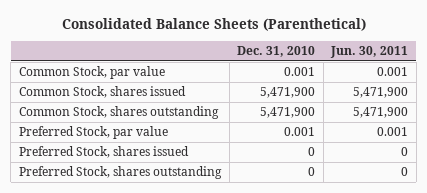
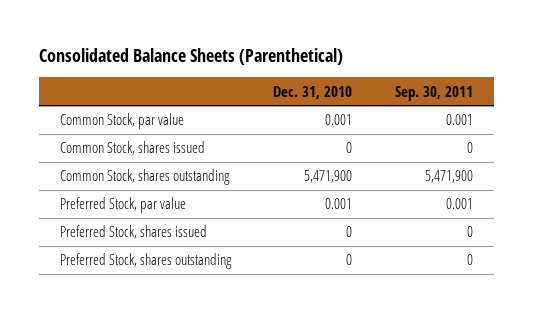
[330,46,409,59] Jun. 30, 2011 -> none
none -> [394,85,473,101] Sep. 30, 2011
[260,87,316,99] 5,471,900 -> [346,142,353,154] 0

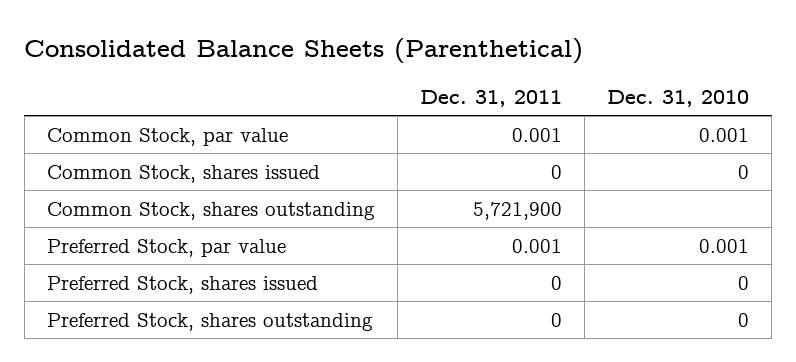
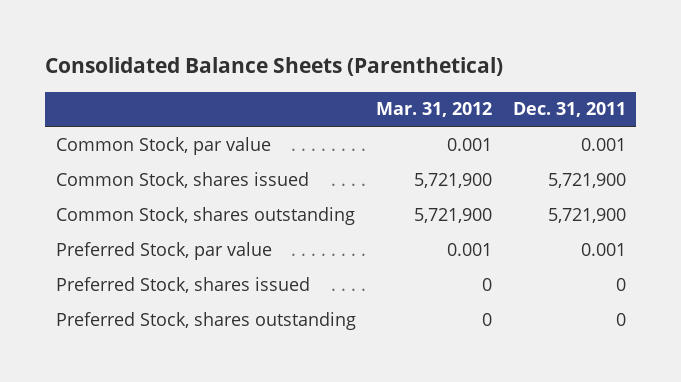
[607,90,750,108] Dec. 31, 2010 -> none
none -> [376,102,493,118] Mar. 31, 2012
[551,164,563,179] 0 -> [547,172,626,188] 5,721,900

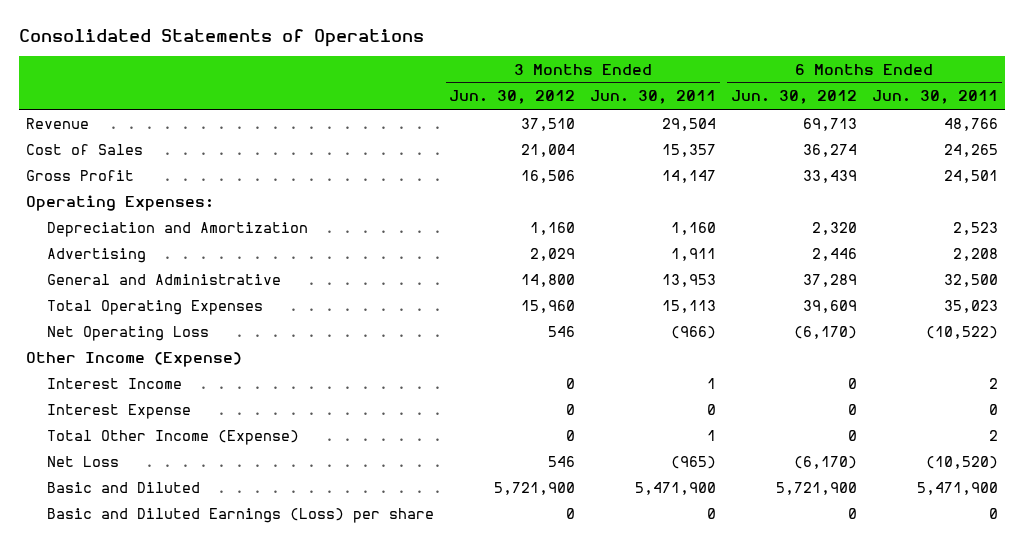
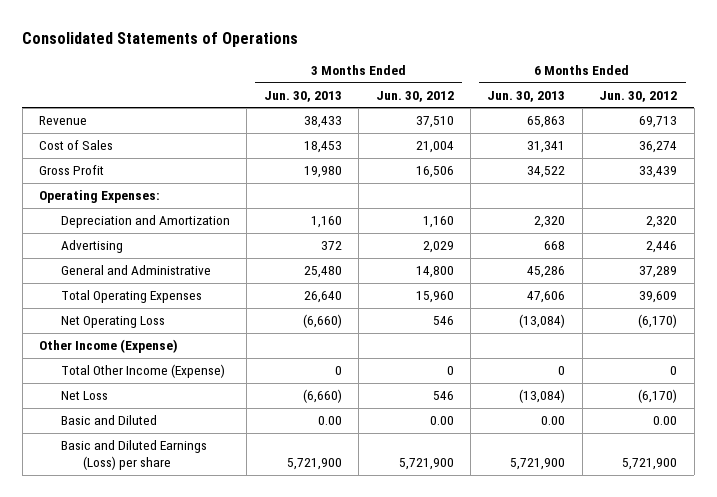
[590,90,717,105] Jun. 30, 2011 -> none
[871,90,998,105] Jun. 30, 2011 -> none
none -> [263,90,342,102] Jun. 30, 2013
none -> [487,90,566,102] Jun. 30, 2013
[47,377,183,389] Interest Income -> none
[47,403,192,419] Interest Expense -> none
[494,481,576,495] 5,721,900 -> [429,416,454,426] 0.00
[775,481,857,495] 5,721,900 -> [653,416,678,426] 0.00
[566,507,576,519] 0 -> [398,457,454,470] 5,721,900
[847,507,857,519] 0 -> [622,457,678,470] 5,721,900

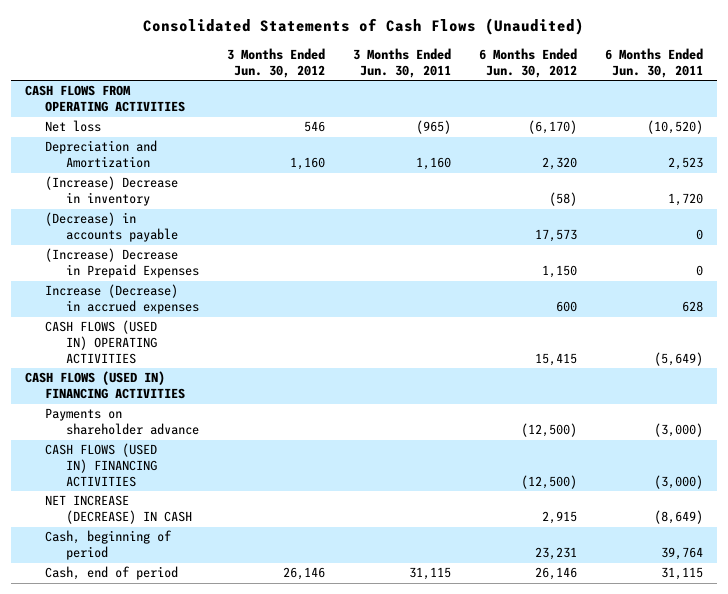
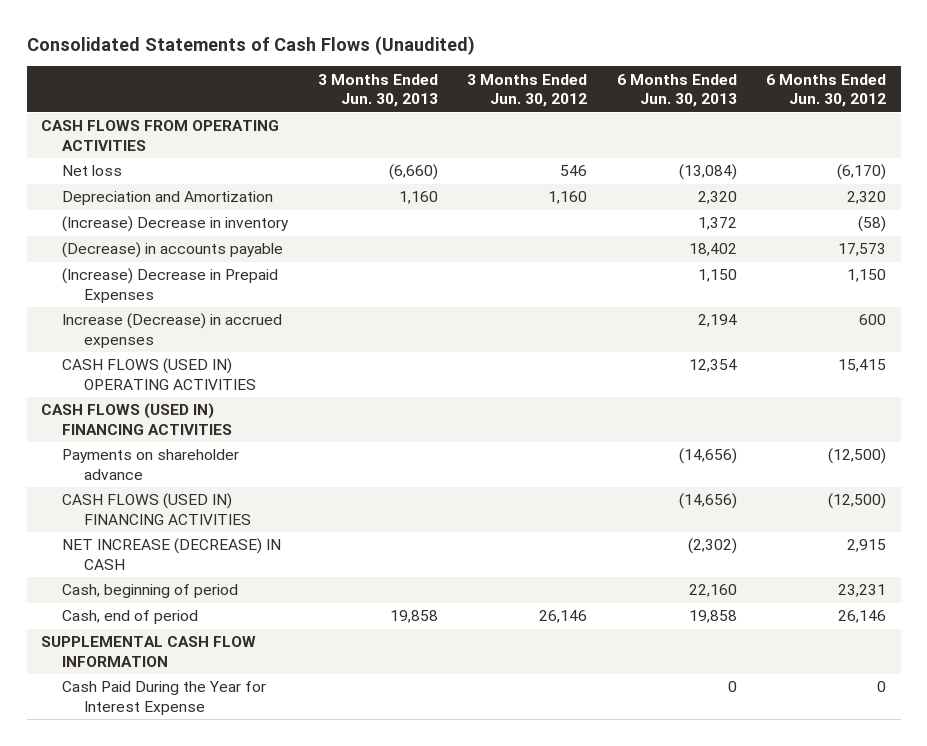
[353,47,452,78] 3 Months Ended Jun. 30, 2011 -> none
[605,47,704,78] 6 Months Ended Jun. 30, 2011 -> none
none -> [317,73,438,108] 3 Months Ended Jun. 30, 2013
none -> [616,73,737,108] 6 Months Ended Jun. 30, 2013
none -> [41,636,257,667] SUPPLEMENTAL CASH FLOW INFORMATION
none -> [62,681,267,715] Cash Paid During the Year for Interest Expense

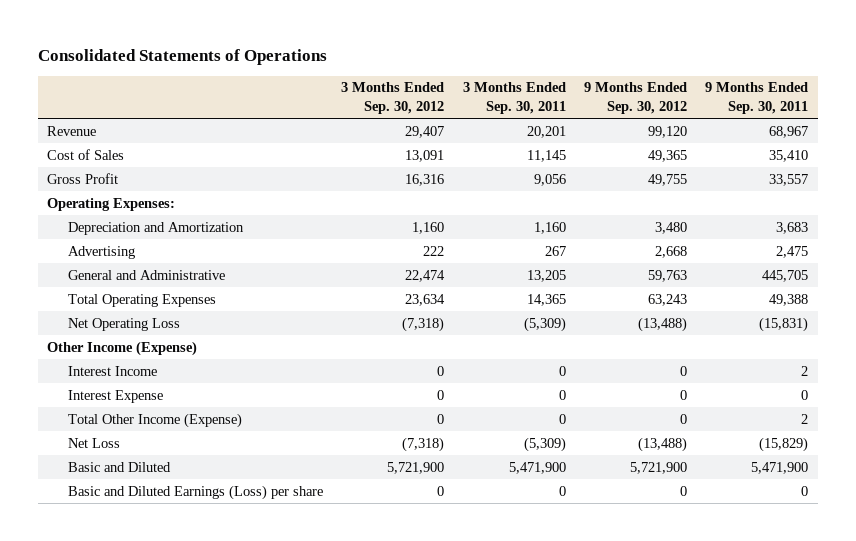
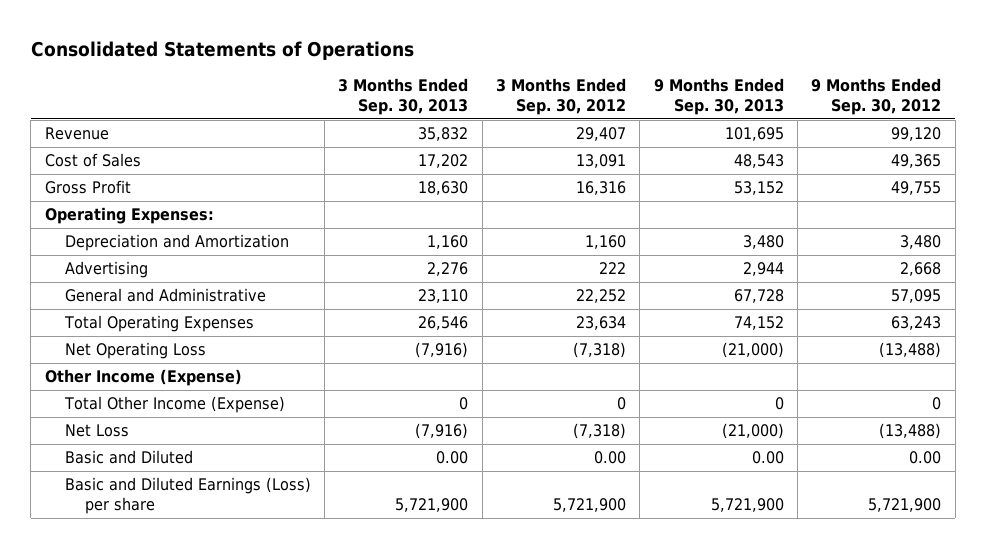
[462,82,566,115] 3 Months Ended Sep. 30, 2011 -> none
[705,82,809,115] 9 Months Ended Sep. 30, 2011 -> none
none -> [338,77,469,115] 3 Months Ended Sep. 30, 2013
none -> [653,77,784,115] 9 Months Ended Sep. 30, 2013
[405,269,446,282] 22,474 -> [576,289,627,304] 22,252
[647,269,687,282] 59,763 -> [891,289,942,304] 57,095
[67,365,157,376] Interest Income -> none
[67,389,163,403] Interest Expense -> none
[387,461,445,474] 5,721,900 -> [594,451,627,465] 0.00
[629,461,687,474] 5,721,900 -> [909,451,942,465] 0.00
[437,485,445,496] 0 -> [553,498,627,513] 5,721,900
[679,485,687,496] 0 -> [868,498,942,513] 5,721,900

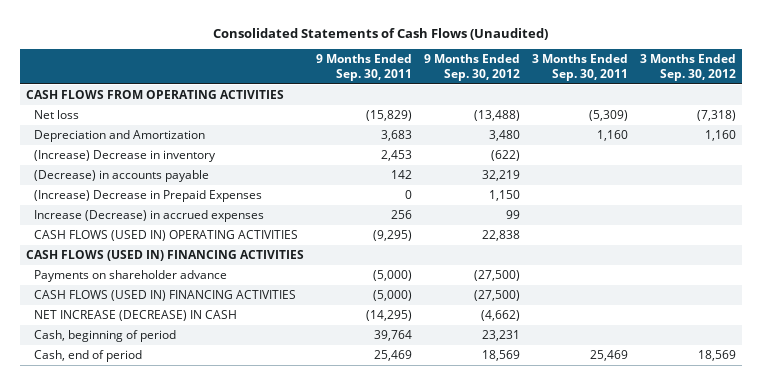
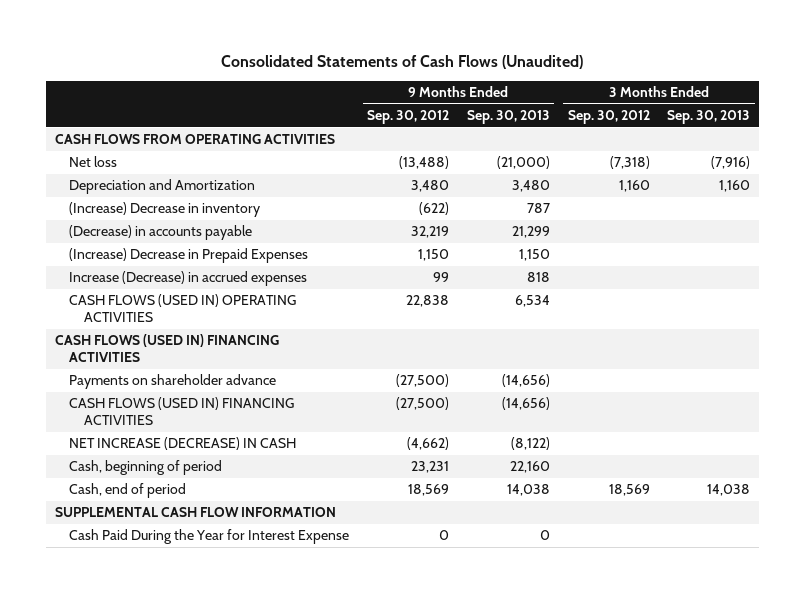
[315,54,412,81] 9 Months Ended Sep. 30, 2011 -> none
[531,54,628,81] 3 Months Ended Sep. 30, 2011 -> none
none -> [466,110,550,125] Sep. 30, 2013
none -> [667,110,751,125] Sep. 30, 2013
none -> [54,507,336,518] SUPPLEMENTAL CASH FLOW INFORMATION
none -> [69,529,350,545] Cash Paid During the Year for Interest Expense

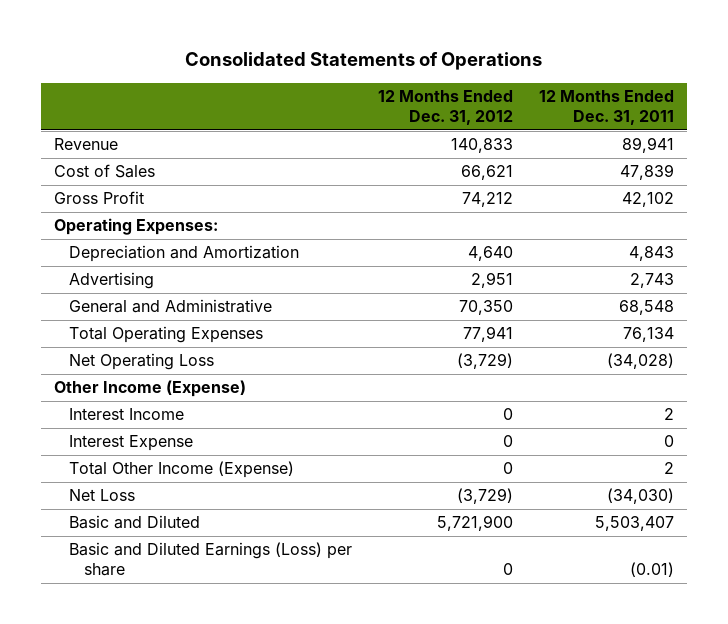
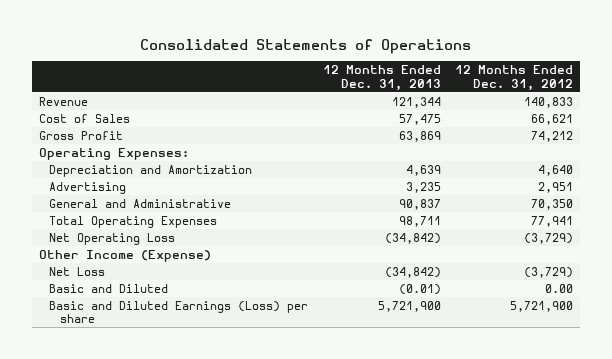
[538,89,674,125] 12 Months Ended Dec. 31, 2011 -> none
none -> [322,65,441,91] 12 Months Ended Dec. 31, 2013
[69,408,185,421] Interest Income -> none
[69,435,194,452] Interest Expense -> none
[69,461,295,479] Total Other Income (Expense) -> none
[436,515,513,532] 5,721,900 -> [545,283,574,293] 0.00
[502,563,513,576] 0 -> [510,300,574,312] 5,721,900

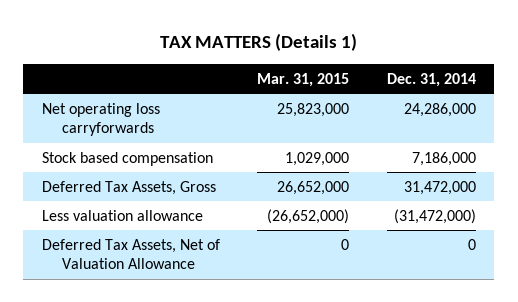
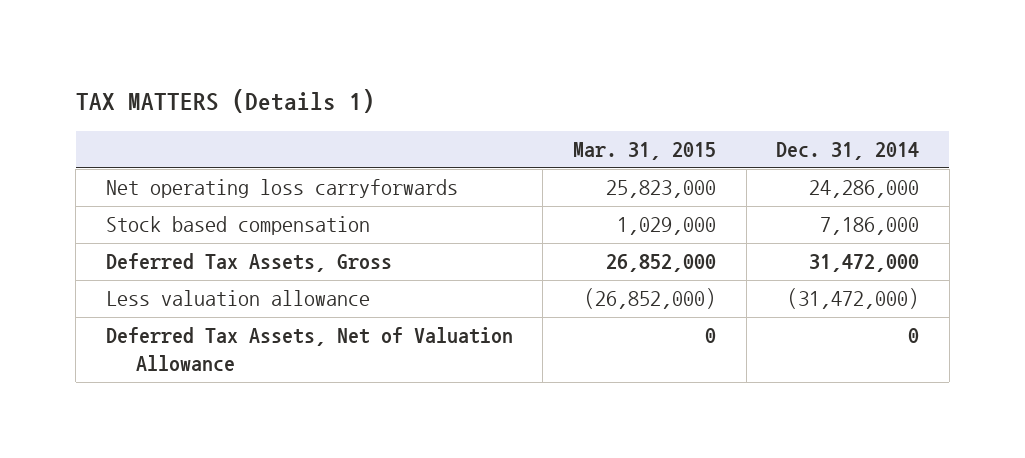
[277,180,350,195] 26,652,000 -> [606,254,717,273] 26,852,000
[267,208,350,224] (26,652,000) -> [584,288,717,310] (26,852,000)

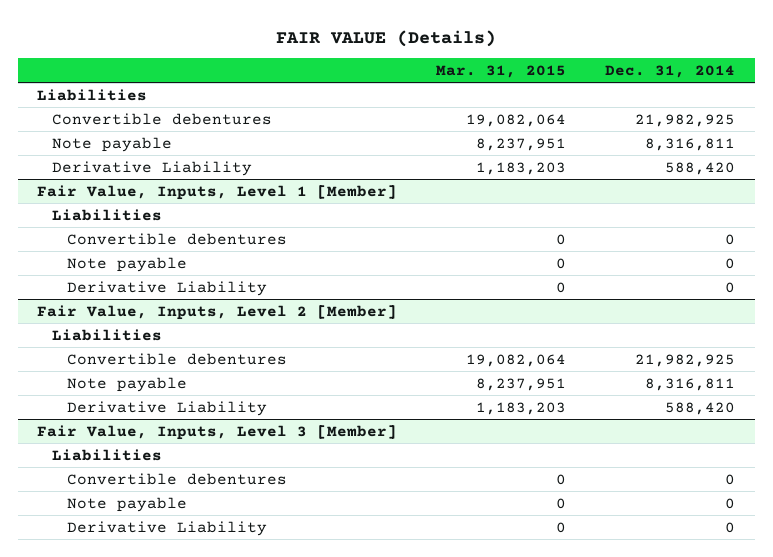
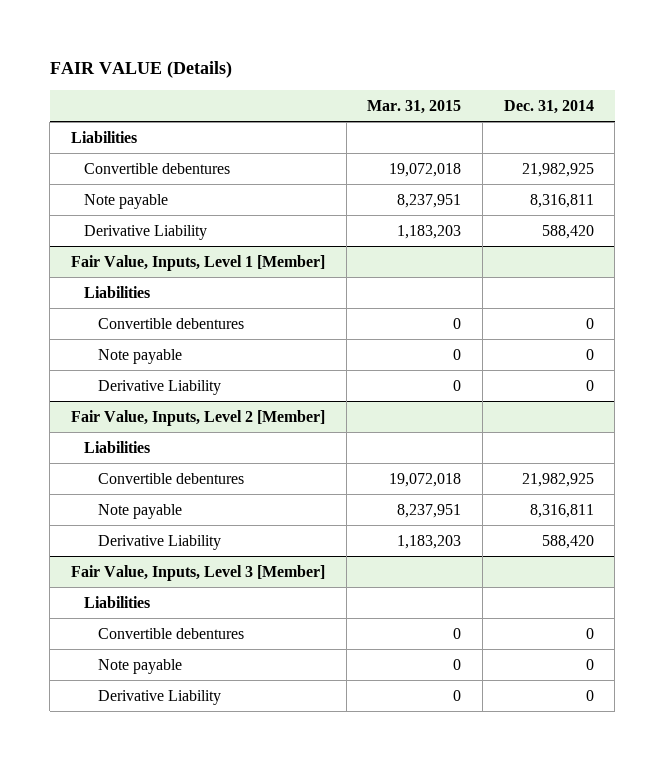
[466,113,567,127] 19,082,064 -> [389,162,462,177] 19,072,018
[466,353,567,367] 19,082,064 -> [389,472,462,487] 19,072,018

